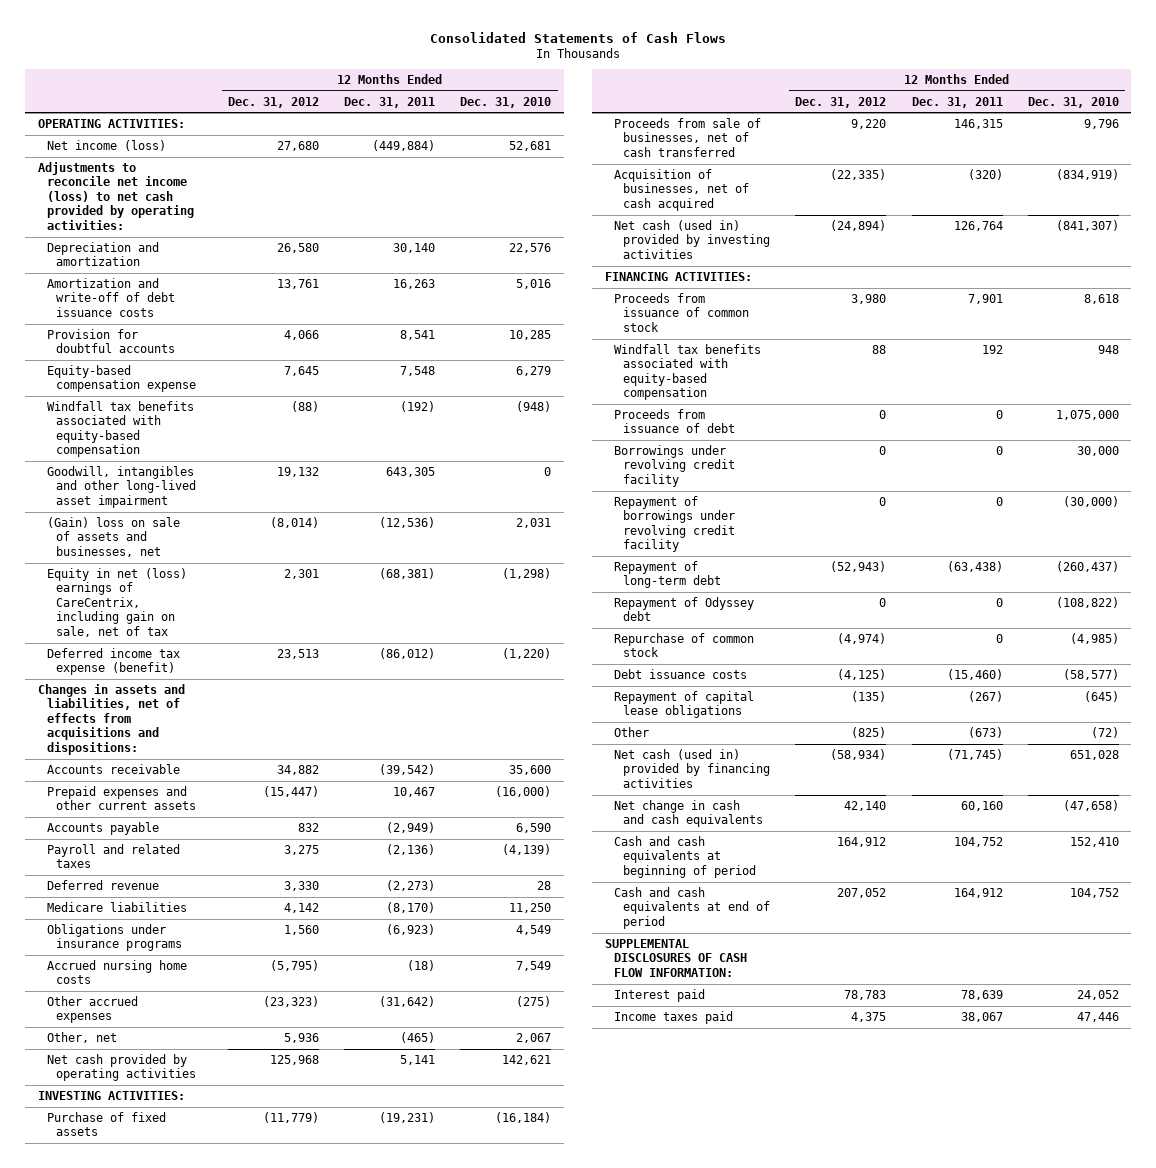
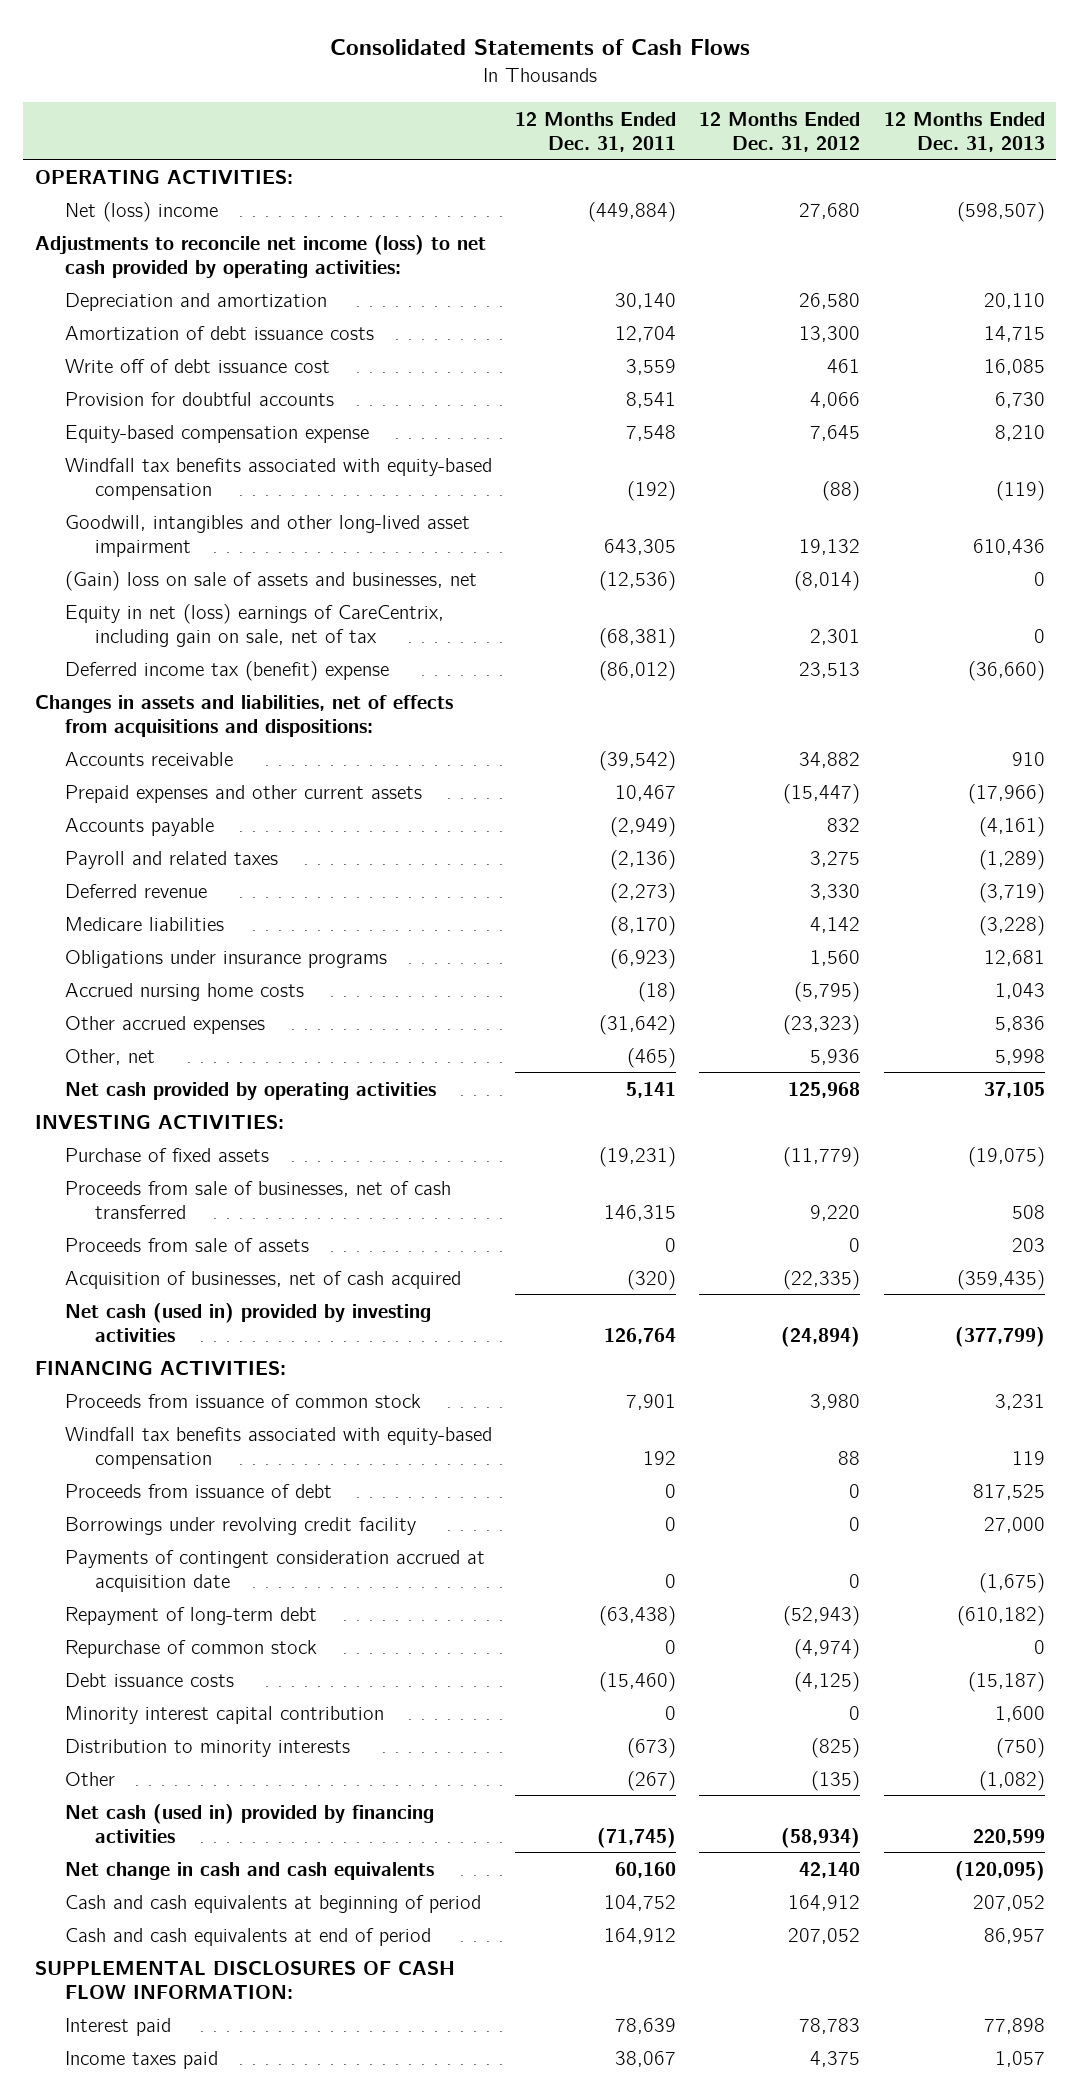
[460,96,552,108] Dec. 31, 2010 -> none
none -> [883,111,1045,152] 12 Months Ended Dec. 31, 2013
[46,139,166,151] Net income (loss) -> [64,201,218,222] Net (loss) income
[46,277,176,317] Amortization and write-off of debt issuance costs -> [64,325,374,340] Amortization of debt issuance costs
[277,278,320,289] 13,761 -> [799,325,861,342] 13,300
[393,278,436,289] 16,263 -> [615,325,677,342] 12,704
none -> [64,358,330,373] Write off of debt issuance cost
[46,647,180,676] Deferred income tax expense (benefit) -> [64,660,389,681] Deferred income tax (benefit) expense
none -> [64,1237,309,1252] Proceeds from sale of assets
[614,495,736,553] Repayment of borrowings under revolving credit facility -> none
none -> [64,1549,485,1592] Payments of contingent consideration accrued at acquisition date
[614,596,755,622] Repayment of Odyssey debt -> none
[614,690,755,719] Repayment of capital lease obligations -> none
none -> [64,1705,384,1724] Minority interest capital contribution
none -> [64,1738,350,1757] Distribution to minority interests
[851,726,887,738] (825) -> [811,1770,861,1791] (135)
[967,726,1003,738] (673) -> [627,1770,677,1791] (267)

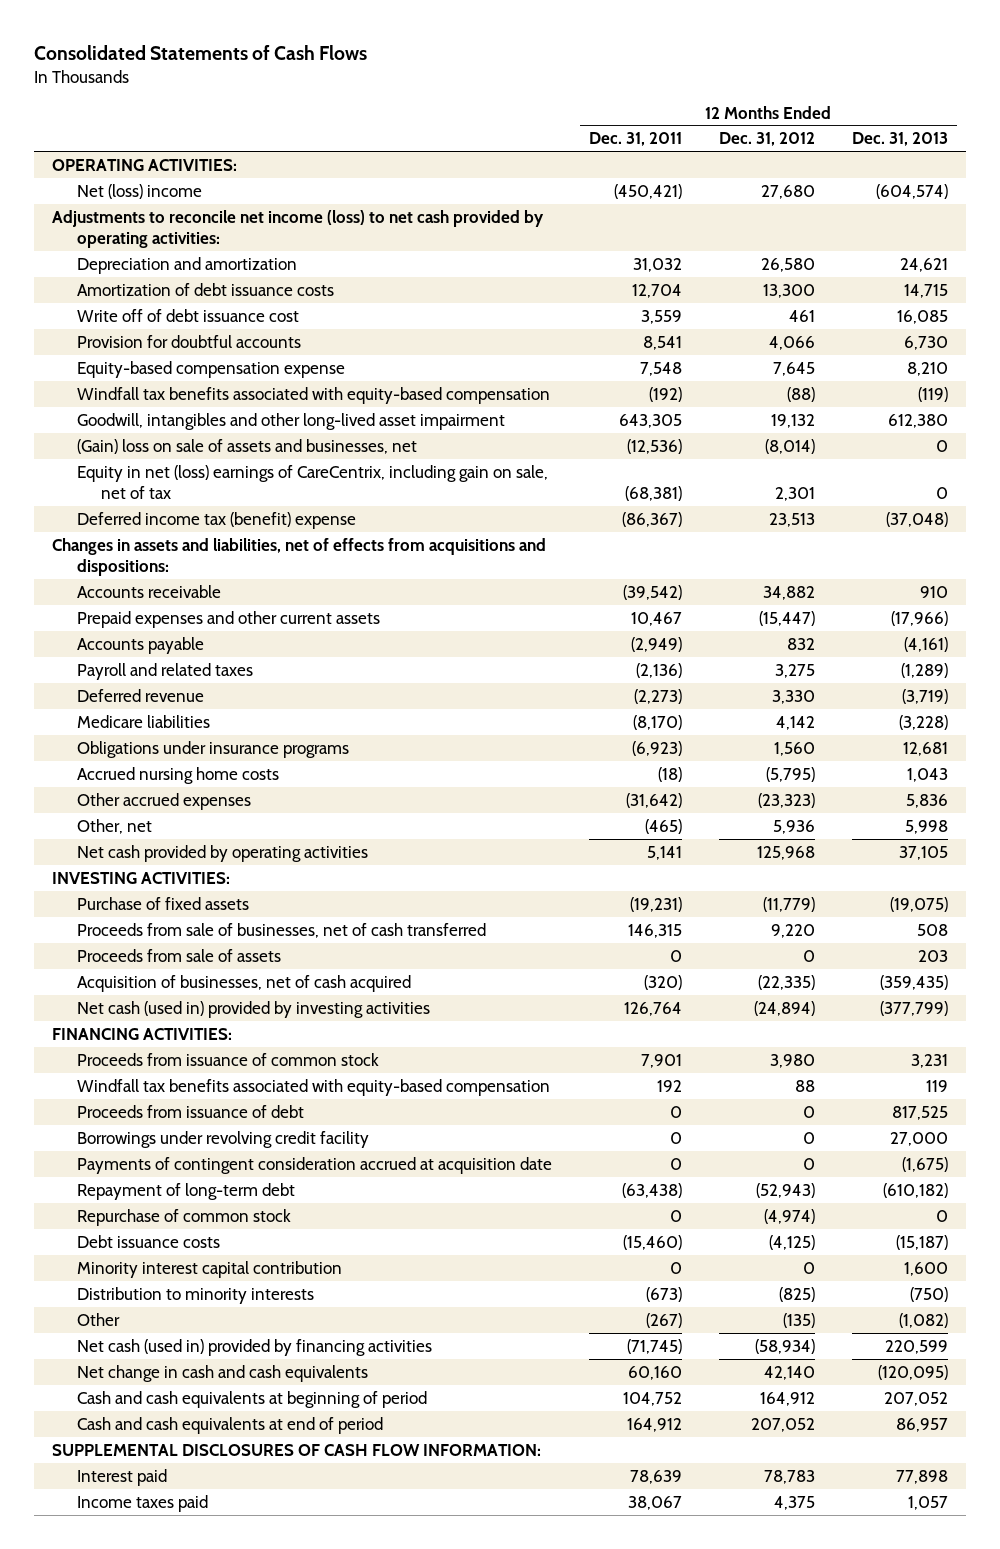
[588,201,677,222] (449,884) -> [613,183,682,199] (450,421)
[956,201,1045,222] (598,507) -> [875,183,948,199] (604,574)
[615,292,677,309] 30,140 -> [632,257,682,272] 31,032
[983,292,1045,309] 20,110 -> [899,257,948,272] 24,621
[972,538,1045,555] 610,436 -> [887,413,948,428] 612,380
[599,660,677,681] (86,012) -> [621,511,682,527] (86,367)
[967,660,1045,681] (36,660) -> [885,511,948,527] (37,048)

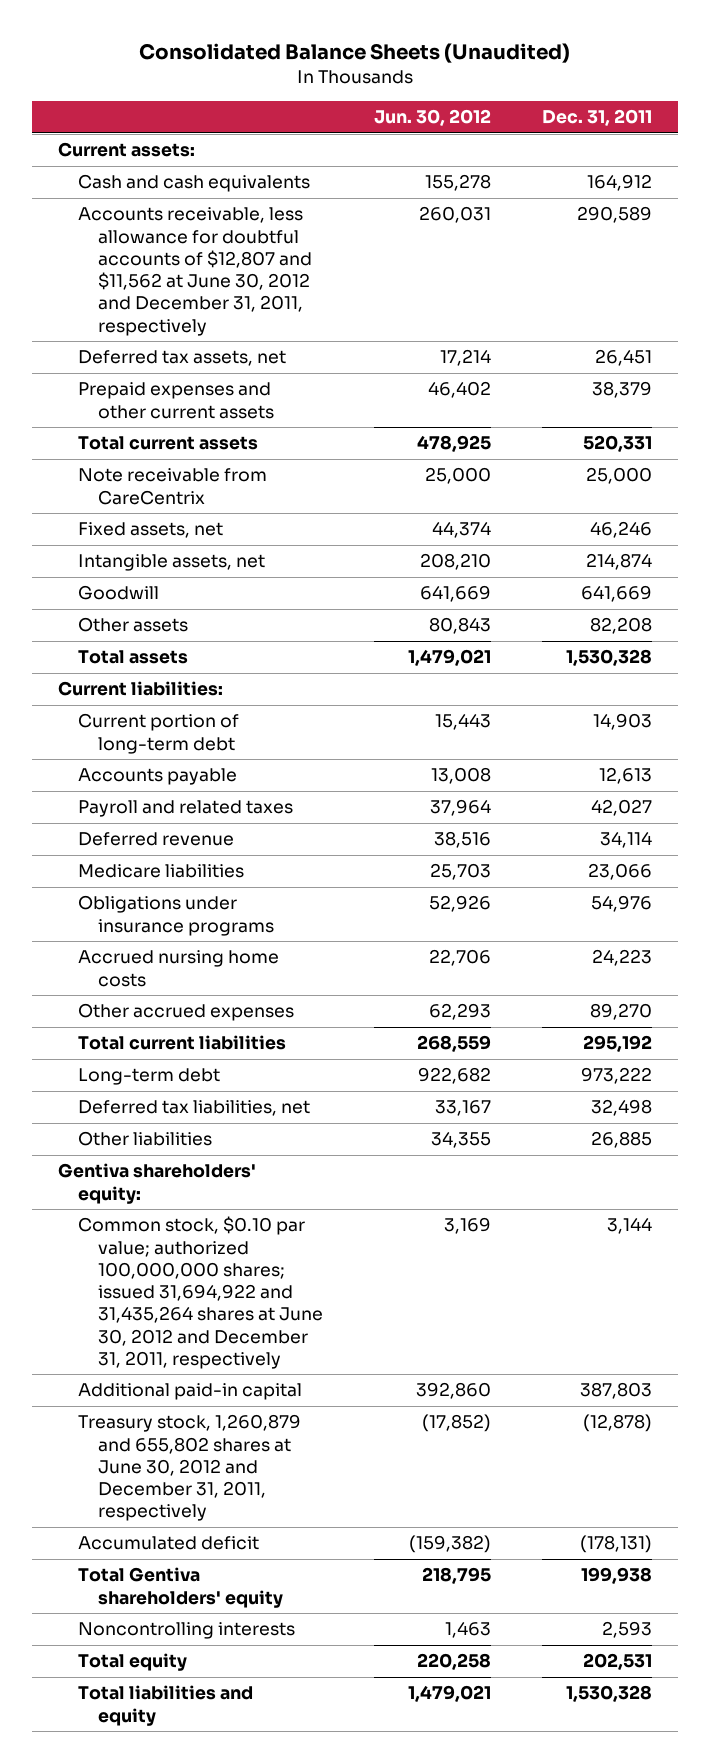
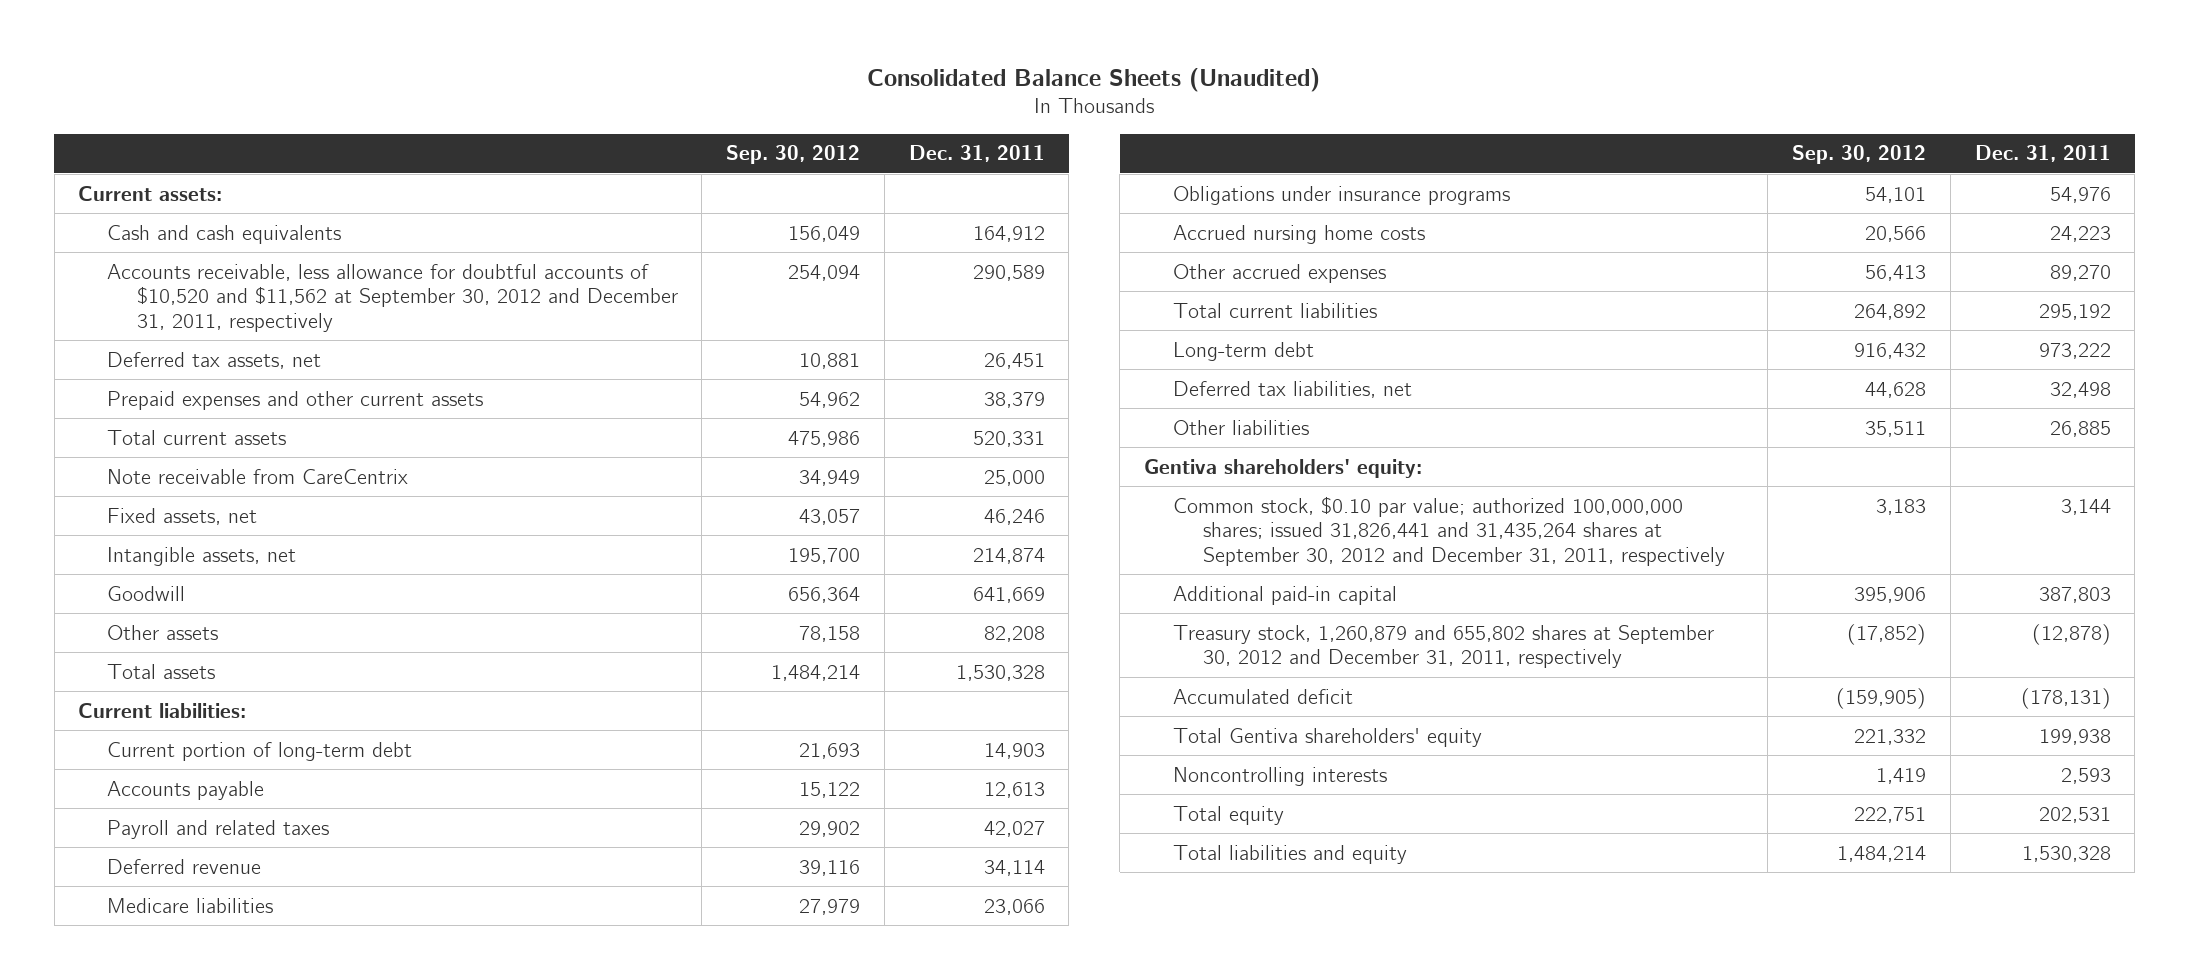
[374,109,492,127] Jun. 30, 2012 -> none
none -> [726,145,861,165] Sep. 30, 2012
[77,207,312,336] Accounts receivable, less allowance for doubtful accounts of $12,807 and $11,562 at June 30, 2012 and December 31, 2011, respectively -> [107,263,678,332] Accounts receivable, less allowance for doubtful accounts of $10,520 and $11,562 at September 30, 2012 and December 31, 2011, respectively
[77,1216,323,1369] Common stock, $0.10 par value; authorized 100,000,000 shares; issued 31,694,922 and 31,435,264 shares at June 30, 2012 and December 31, 2011, respectively -> [1173,495,1725,566] Common stock, $0.10 par value; authorized 100,000,000 shares; issued 31,826,441 and 31,435,264 shares at September 30, 2012 and December 31, 2011, respectively
[77,1414,301,1522] Treasury stock, 1,260,879 and 655,802 shares at June 30, 2012 and December 31, 2011, respectively -> [1173,624,1715,669] Treasury stock, 1,260,879 and 655,802 shares at September 30, 2012 and December 31, 2011, respectively

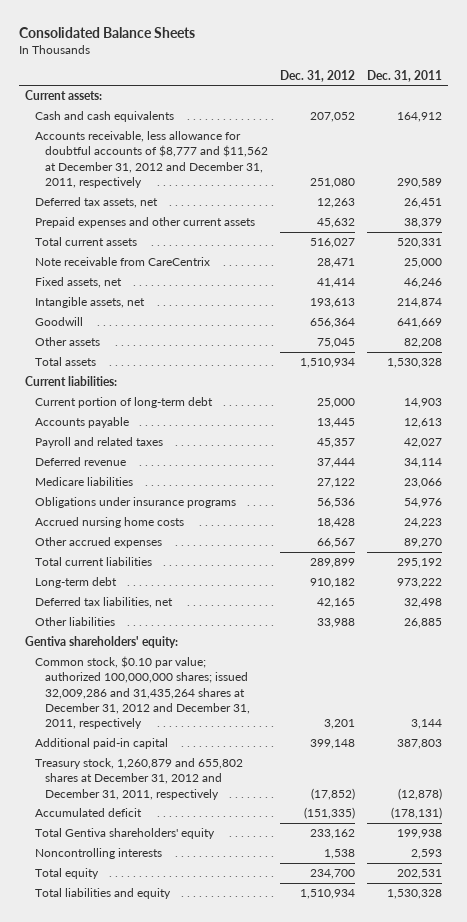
[867,67,1321,92] Consolidated Balance Sheets (Unaudited) -> [19,26,196,38] Consolidated Balance Sheets
[726,145,861,165] Sep. 30, 2012 -> none
none -> [279,69,355,82] Dec. 31, 2012
[107,263,678,332] Accounts receivable, less allowance for doubtful accounts of $10,520 and $11,562 at September 30, 2012 and December 31, 2011, respectively -> [35,131,268,188] Accounts receivable, less allowance for doubtful accounts of $8,777 and $11,562 at December 31, 2012 and December 31, 2011, respectively
[1173,495,1725,566] Common stock, $0.10 par value; authorized 100,000,000 shares; issued 31,826,441 and 31,435,264 shares at September 30, 2012 and December 31, 2011, respectively -> [35,656,250,729] Common stock, $0.10 par value; authorized 100,000,000 shares; issued 32,009,286 and 31,435,264 shares at December 31, 2012 and December 31, 2011, respectively
[1173,624,1715,669] Treasury stock, 1,260,879 and 655,802 shares at September 30, 2012 and December 31, 2011, respectively -> [35,758,244,800] Treasury stock, 1,260,879 and 655,802 shares at December 31, 2012 and December 31, 2011, respectively

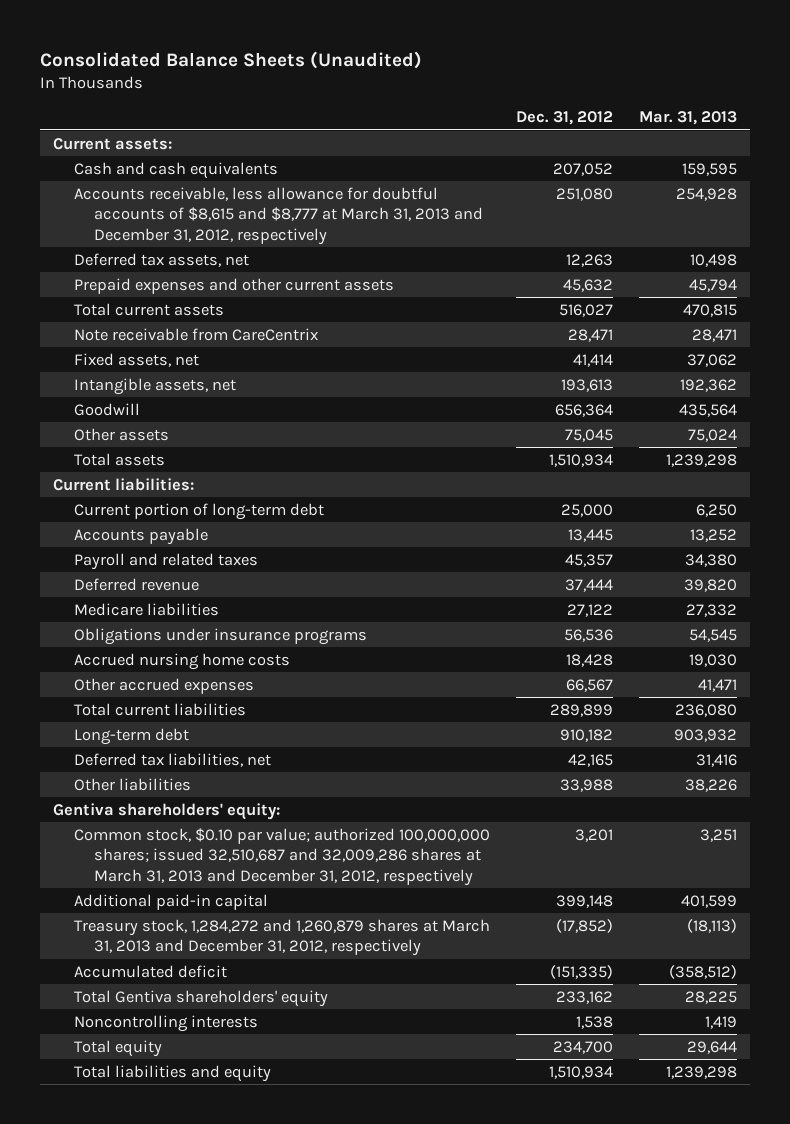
[19,26,196,38] Consolidated Balance Sheets -> [40,50,423,69] Consolidated Balance Sheets (Unaudited)
[366,69,442,82] Dec. 31, 2011 -> none
none -> [638,111,737,126] Mar. 31, 2013
[35,131,268,188] Accounts receivable, less allowance for doubtful accounts of $8,777 and $11,562 at December 31, 2012 and December 31, 2011, respectively -> [73,186,484,246] Accounts receivable, less allowance for doubtful accounts of $8,615 and $8,777 at March 31, 2013 and December 31, 2012, respectively
[35,656,250,729] Common stock, $0.10 par value; authorized 100,000,000 shares; issued 32,009,286 and 31,435,264 shares at December 31, 2012 and December 31, 2011, respectively -> [73,827,490,887] Common stock, $0.10 par value; authorized 100,000,000 shares; issued 32,510,687 and 32,009,286 shares at March 31, 2013 and December 31, 2012, respectively
[35,758,244,800] Treasury stock, 1,260,879 and 655,802 shares at December 31, 2012 and December 31, 2011, respectively -> [73,918,490,957] Treasury stock, 1,284,272 and 1,260,879 shares at March 31, 2013 and December 31, 2012, respectively

